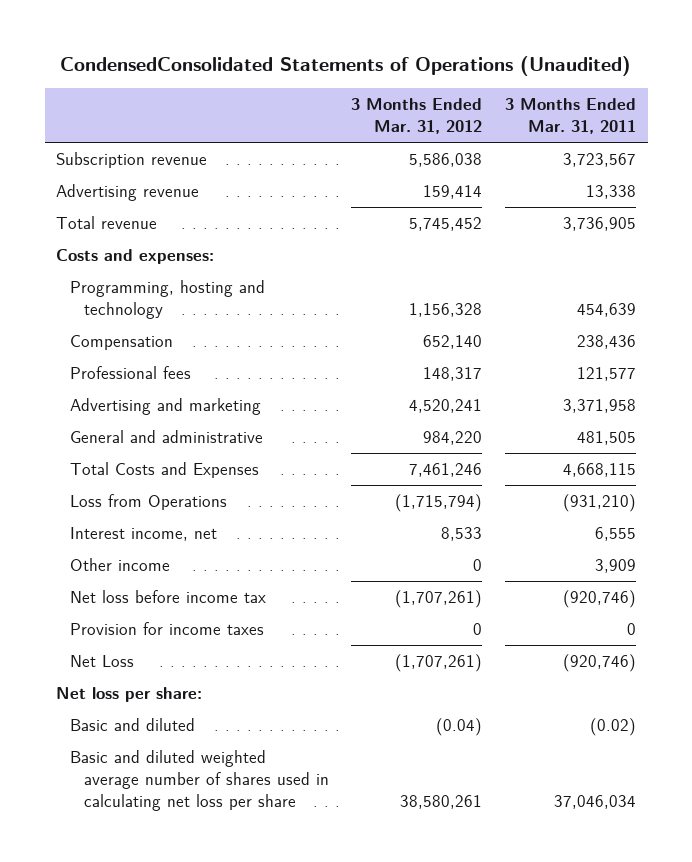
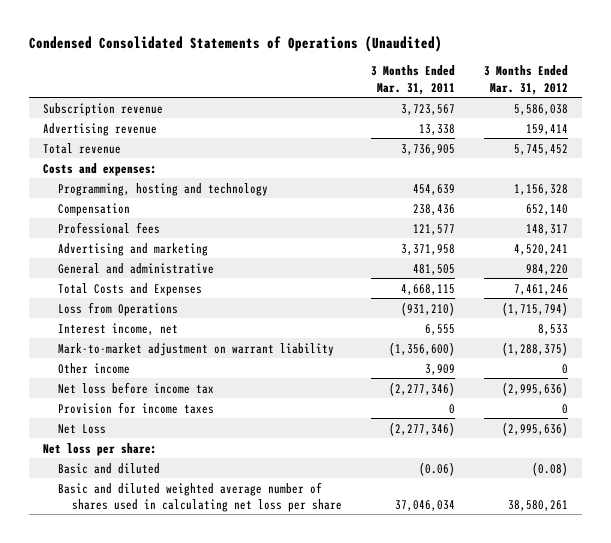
[60,56,632,77] CondensedConsolidated Statements of Operations (Unaudited) -> [28,36,442,53] Condensed Consolidated Statements of Operations (Unaudited)
none -> [57,342,334,356] Mark-to-market adjustment on warrant liability
[395,589,483,608] (1,707,261) -> [501,381,568,396] (2,995,636)
[563,589,637,608] (920,746) -> [388,381,455,396] (2,277,346)
[395,653,483,672] (1,707,261) -> [501,421,568,436] (2,995,636)
[563,653,637,672] (920,746) -> [388,421,455,436] (2,277,346)
[436,717,483,736] (0.04) -> [531,461,568,476] (0.08)
[590,717,637,736] (0.02) -> [418,461,455,476] (0.06)

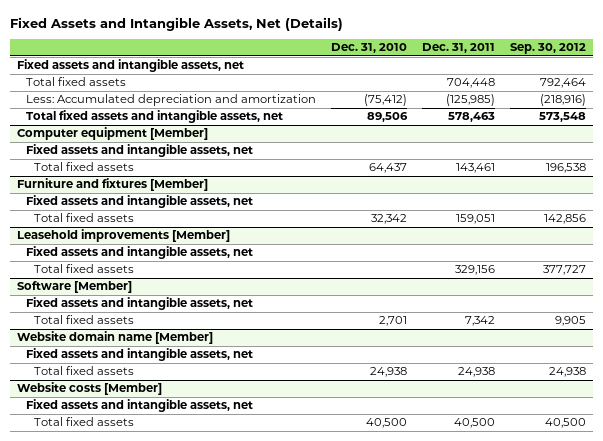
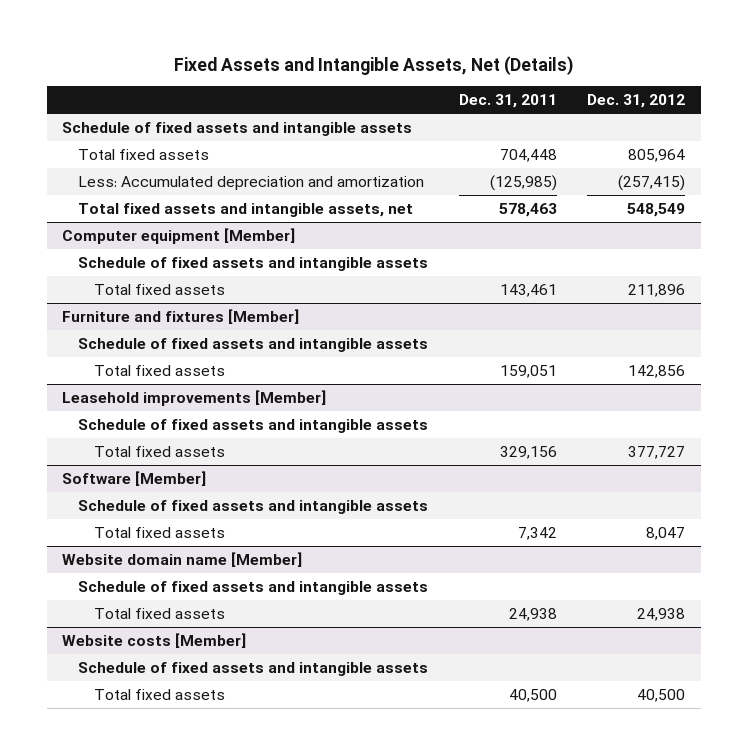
[330,43,407,54] Dec. 31, 2010 -> none
[509,43,586,55] Sep. 30, 2012 -> none
none -> [587,93,686,108] Dec. 31, 2012
[17,59,245,73] Fixed assets and intangible assets, net -> [62,122,413,137] Schedule of fixed assets and intangible assets
[25,144,253,158] Fixed assets and intangible assets, net -> [78,257,429,272] Schedule of fixed assets and intangible assets
[25,195,253,209] Fixed assets and intangible assets, net -> [78,338,429,353] Schedule of fixed assets and intangible assets
[25,246,253,260] Fixed assets and intangible assets, net -> [78,419,429,434] Schedule of fixed assets and intangible assets
[25,297,253,311] Fixed assets and intangible assets, net -> [78,500,429,515] Schedule of fixed assets and intangible assets
[25,348,253,362] Fixed assets and intangible assets, net -> [78,581,429,596] Schedule of fixed assets and intangible assets
[25,399,253,413] Fixed assets and intangible assets, net -> [78,662,429,677] Schedule of fixed assets and intangible assets

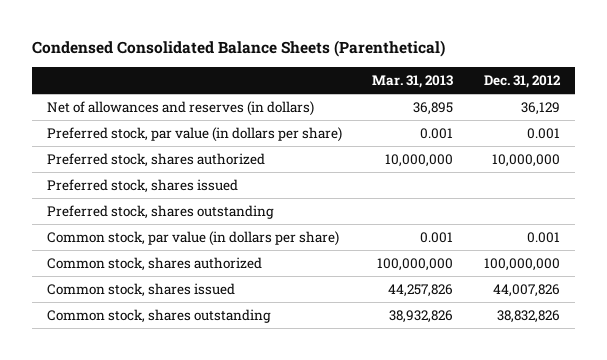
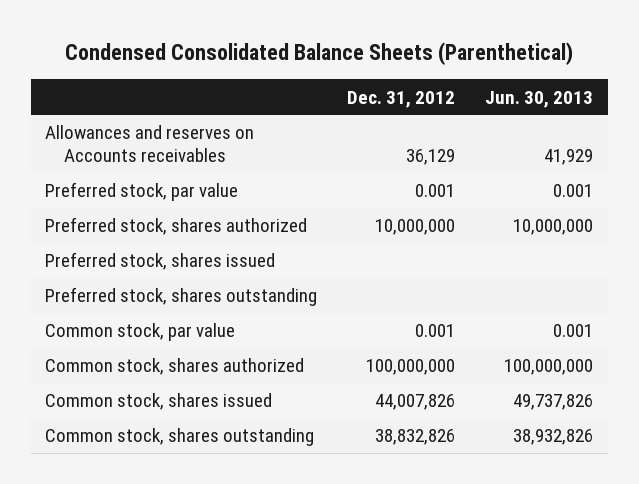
[372,74,454,88] Mar. 31, 2013 -> none
none -> [485,90,594,108] Jun. 30, 2013
[47,101,315,117] Net of allowances and reserves (in dollars) -> [45,125,255,163] Allowances and reserves on Accounts receivables
[47,127,343,143] Preferred stock, par value (in dollars per share) -> [45,182,239,202] Preferred stock, par value
[47,231,340,247] Common stock, par value (in dollars per share) -> [45,323,236,342] Common stock, par value

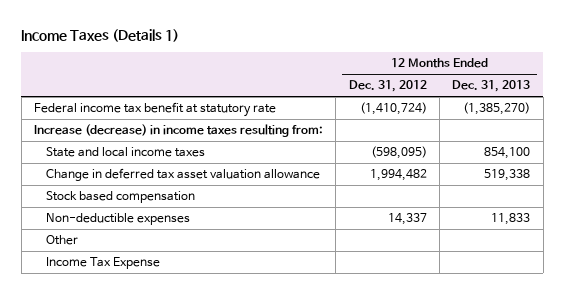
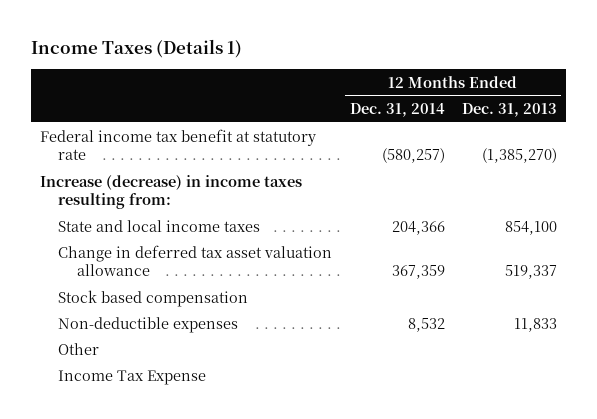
[348,80,427,93] Dec. 31, 2012 -> none
none -> [349,103,445,118] Dec. 31, 2014
[484,169,531,182] 519,338 -> [504,265,557,280] 519,337

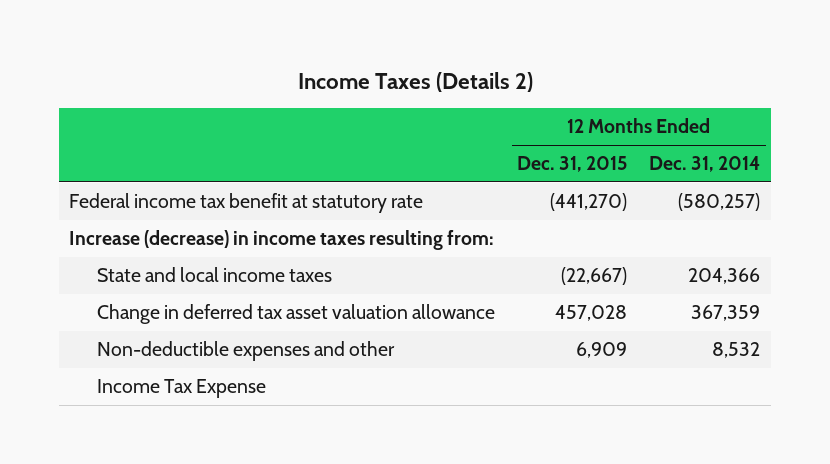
[31,39,243,59] Income Taxes (Details 1) -> [297,71,533,92] Income Taxes (Details 2)
[461,103,557,118] Dec. 31, 2013 -> none
none -> [517,156,628,173] Dec. 31, 2015
[58,289,249,307] Stock based compensation -> none
[58,342,100,355] Other -> none
[58,316,239,333] Non-deductible expenses -> [97,341,396,362] Non-deductible expenses and other

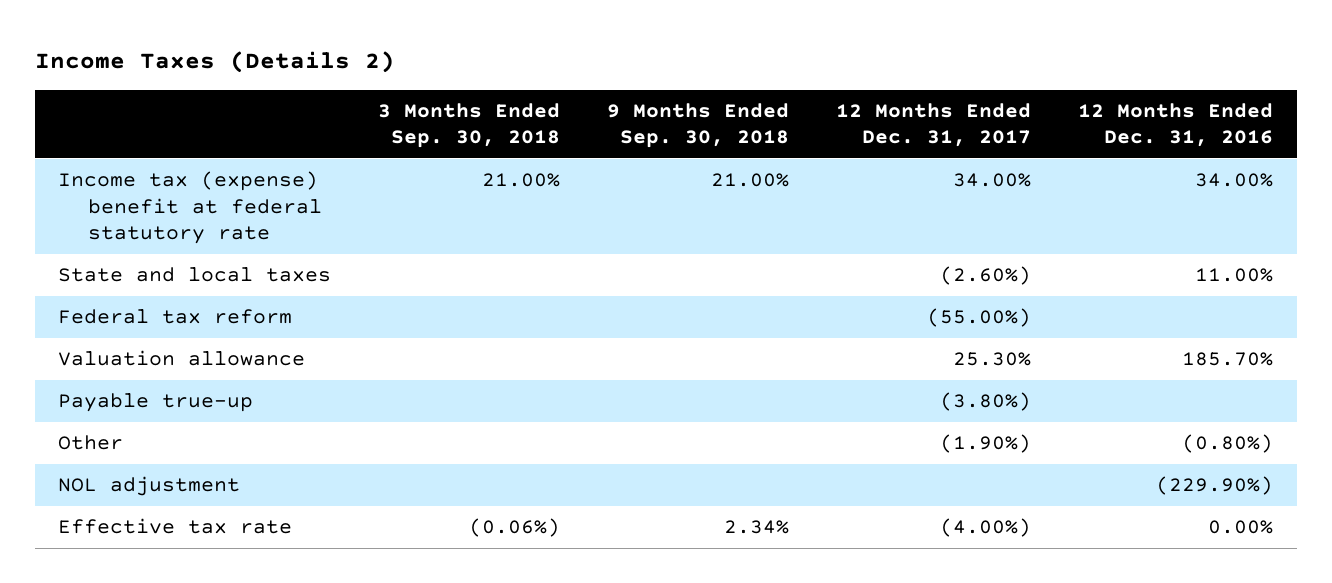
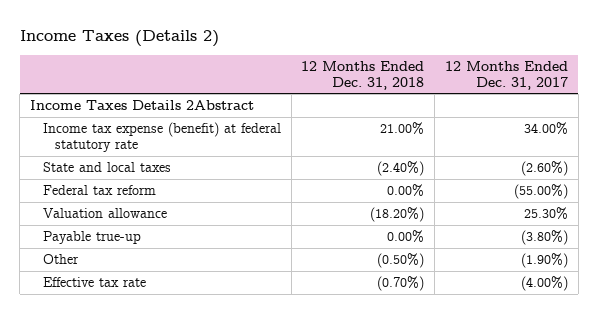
[378,102,561,149] 3 Months Ended Sep. 30, 2018 -> none
[607,102,790,149] 9 Months Ended Sep. 30, 2018 -> none
[1078,102,1274,148] 12 Months Ended Dec. 31, 2016 -> none
none -> [301,60,425,90] 12 Months Ended Dec. 31, 2018
none -> [30,100,255,111] Income Taxes Details 2Abstract
[58,171,322,245] Income tax (expense) benefit at federal statutory rate -> [42,122,281,153] Income tax expense (benefit) at federal statutory rate
[58,476,241,497] NOL adjustment -> none

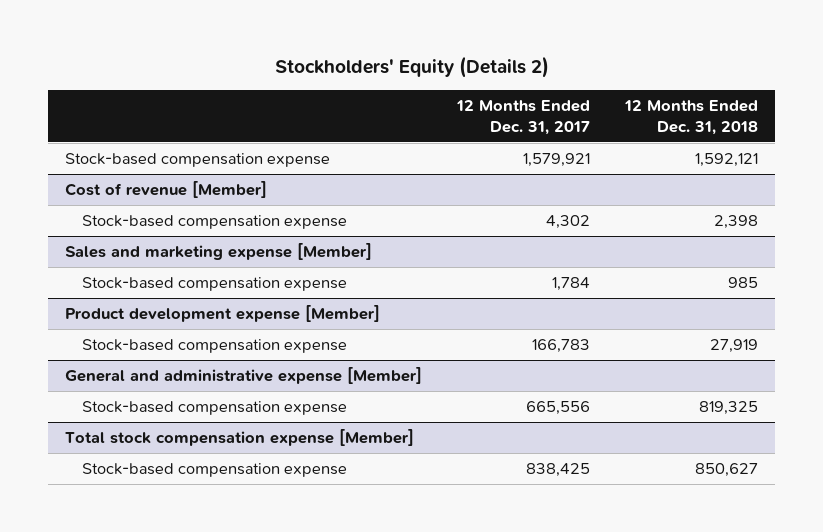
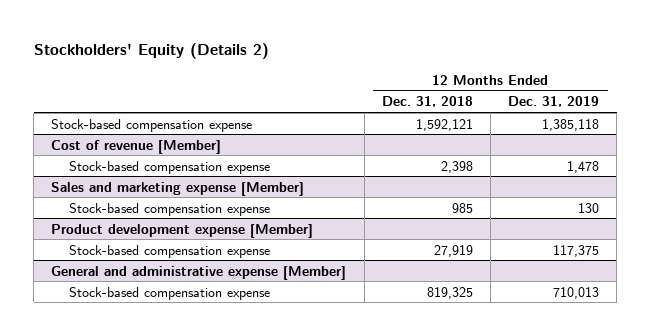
[456,99,591,135] 12 Months Ended Dec. 31, 2017 -> none
none -> [508,96,600,108] Dec. 31, 2019
[65,429,415,447] Total stock compensation expense [Member] -> none
[82,463,348,478] Stock-based compensation expense -> none

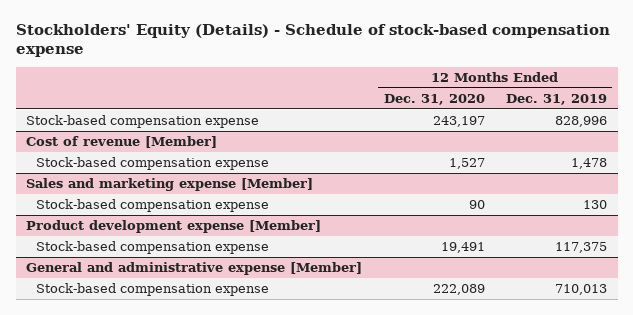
[33,43,269,60] Stockholders' Equity (Details 2) -> [15,23,610,58] Stockholders' Equity (Details) - Schedule of stock-based compensation expense
[381,96,473,108] Dec. 31, 2018 -> none
none -> [383,93,485,105] Dec. 31, 2020
[542,118,600,131] 1,385,118 -> [554,116,607,128] 828,996

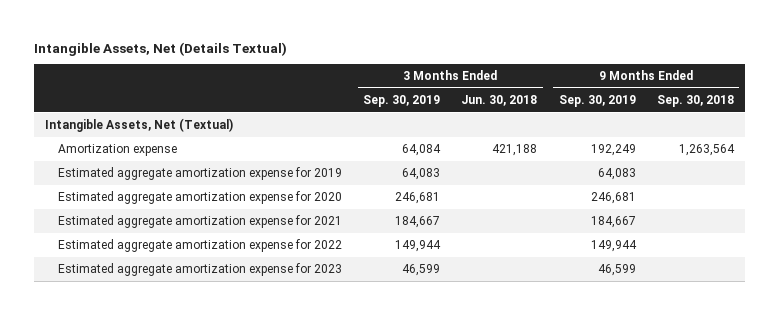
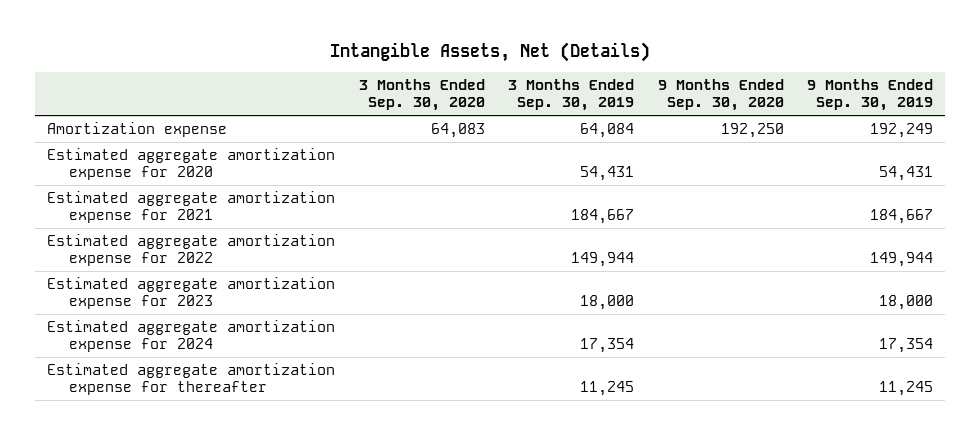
[34,41,288,56] Intangible Assets, Net (Details Textual) -> [330,42,651,63] Intangible Assets, Net (Details)
[461,94,538,106] Jun. 30, 2018 -> none
[656,94,734,107] Sep. 30, 2018 -> none
none -> [358,78,485,111] 3 Months Ended Sep. 30, 2020
none -> [657,78,784,111] 9 Months Ended Sep. 30, 2020
[45,117,234,132] Intangible Assets, Net (Textual) -> none
[57,190,342,204] Estimated aggregate amortization expense for 2020 -> none
[57,166,342,180] Estimated aggregate amortization expense for 2019 -> [46,148,335,181] Estimated aggregate amortization expense for 2020
[401,167,440,180] 64,083 -> [580,166,635,182] 54,431
[597,167,636,180] 64,083 -> [879,166,934,182] 54,431
[401,263,440,276] 46,599 -> [580,295,635,311] 18,000
[597,263,636,276] 46,599 -> [879,295,934,311] 18,000
none -> [46,320,335,353] Estimated aggregate amortization expense for 2024
none -> [46,363,335,396] Estimated aggregate amortization expense for thereafter

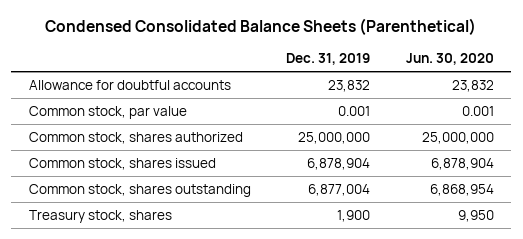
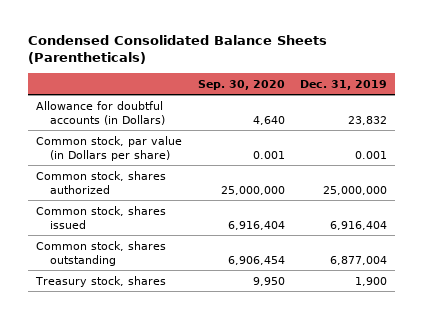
[45,18,477,36] Condensed Consolidated Balance Sheets (Parenthetical) -> [27,34,327,65] Condensed Consolidated Balance Sheets (Parentheticals)
[405,53,494,66] Jun. 30, 2020 -> none
none -> [197,79,285,90] Sep. 30, 2020
[28,79,231,90] Allowance for doubtful accounts -> [35,100,165,125] Allowance for doubtful accounts (in Dollars)
[28,105,187,119] Common stock, par value -> [35,135,182,161] Common stock, par value (in Dollars per share)
[307,157,371,170] 6,878,904 -> [330,220,388,230] 6,916,404

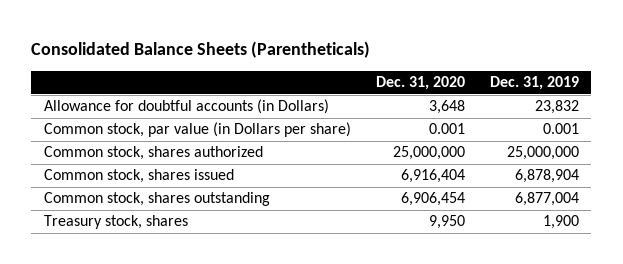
[27,34,327,65] Condensed Consolidated Balance Sheets (Parentheticals) -> [31,41,371,59] Consolidated Balance Sheets (Parentheticals)
[197,79,285,90] Sep. 30, 2020 -> none
none -> [375,76,465,91] Dec. 31, 2020
[330,220,388,230] 6,916,404 -> [514,169,579,184] 6,878,904

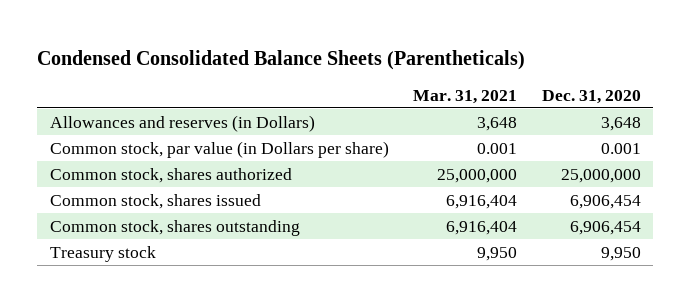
[31,41,371,59] Consolidated Balance Sheets (Parentheticals) -> [37,49,526,70] Condensed Consolidated Balance Sheets (Parentheticals)
[489,76,579,91] Dec. 31, 2019 -> none
none -> [413,89,518,104] Mar. 31, 2021
[43,99,329,115] Allowance for doubtful accounts (in Dollars) -> [49,114,315,132] Allowances and reserves (in Dollars)
[400,169,465,184] 6,916,404 -> [570,194,642,209] 6,906,454
[43,215,188,230] Treasury stock, shares -> [49,245,156,262] Treasury stock

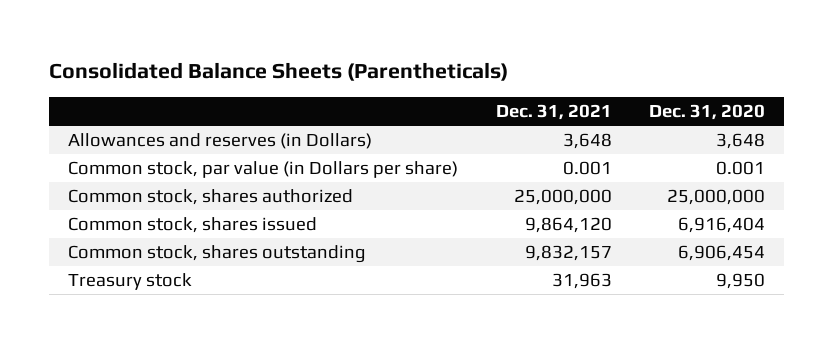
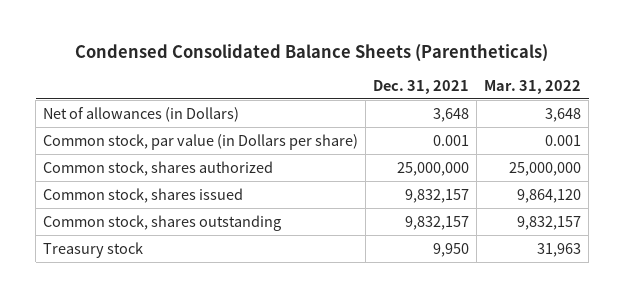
[49,62,509,82] Consolidated Balance Sheets (Parentheticals) -> [75,43,549,62] Condensed Consolidated Balance Sheets (Parentheticals)
[649,104,766,121] Dec. 31, 2020 -> none
none -> [484,79,582,94] Mar. 31, 2022
[68,133,373,150] Allowances and reserves (in Dollars) -> [43,106,240,122] Net of allowances (in Dollars)
[524,217,612,234] 9,864,120 -> [405,188,470,203] 9,832,157
[551,273,612,290] 31,963 -> [433,242,470,257] 9,950

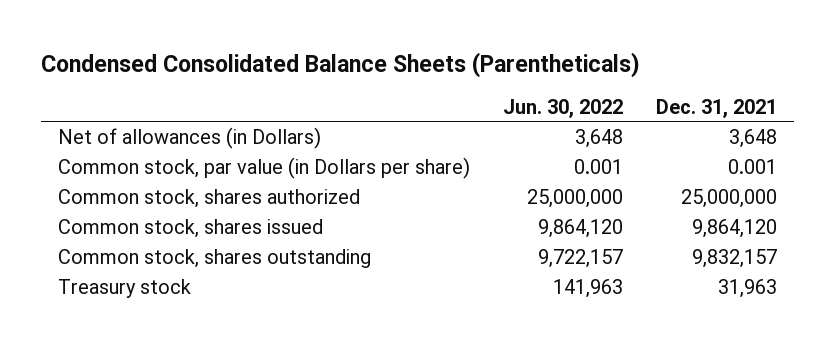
[484,79,582,94] Mar. 31, 2022 -> none
none -> [502,98,623,118] Jun. 30, 2022
[405,188,470,203] 9,832,157 -> [692,219,778,239] 9,864,120
[433,242,470,257] 9,950 -> [718,279,778,299] 31,963

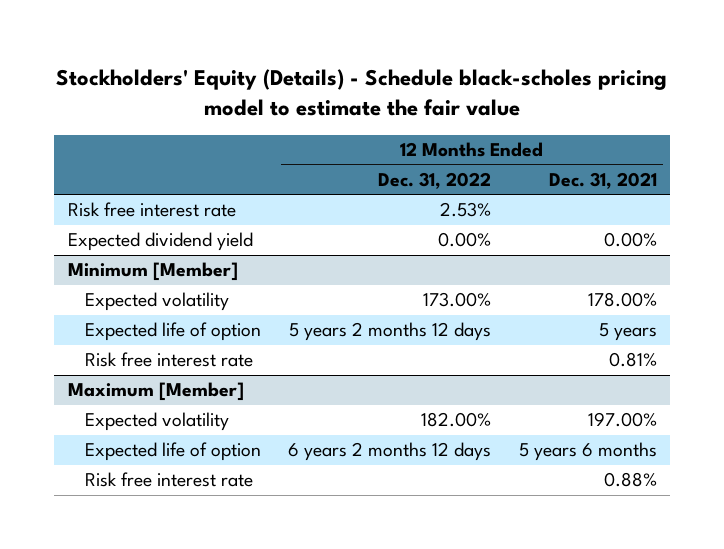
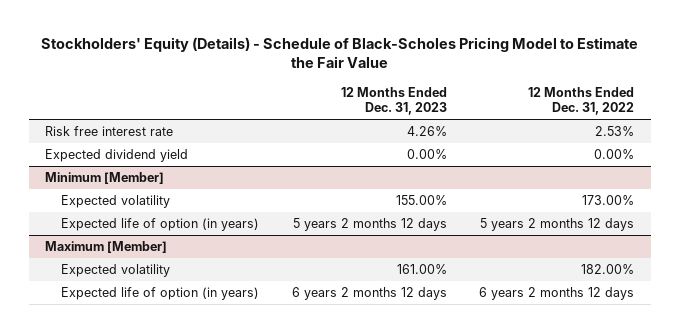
[56,68,668,117] Stockholders' Equity (Details) - Schedule black-scholes pricing model to estimate the fair value -> [40,36,638,69] Stockholders' Equity (Details) - Schedule of Black-Scholes Pricing Model to Estimate the Fair Value
[548,172,657,190] Dec. 31, 2021 -> none
none -> [340,86,447,116] 12 Months Ended Dec. 31, 2023
[84,352,253,368] Risk free interest rate -> none
[84,322,261,342] Expected life of option -> [60,218,259,232] Expected life of option (in years)
[84,472,253,488] Risk free interest rate -> none
[84,442,261,462] Expected life of option -> [60,287,259,301] Expected life of option (in years)

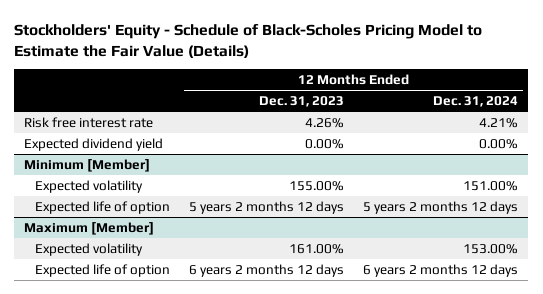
[40,36,638,69] Stockholders' Equity (Details) - Schedule of Black-Scholes Pricing Model to Estimate the Fair Value -> [14,24,483,58] Stockholders' Equity - Schedule of Black-Scholes Pricing Model to Estimate the Fair Value (Details)
[528,86,635,116] 12 Months Ended Dec. 31, 2022 -> none
none -> [433,96,519,108] Dec. 31, 2024
[60,218,259,232] Expected life of option (in years) -> [34,200,170,214] Expected life of option
[60,287,259,301] Expected life of option (in years) -> [34,263,170,277] Expected life of option

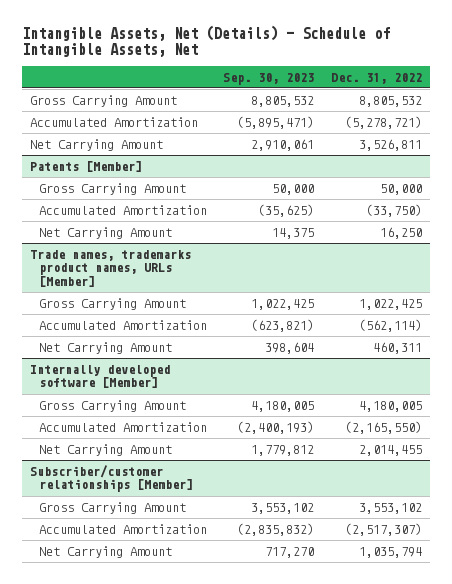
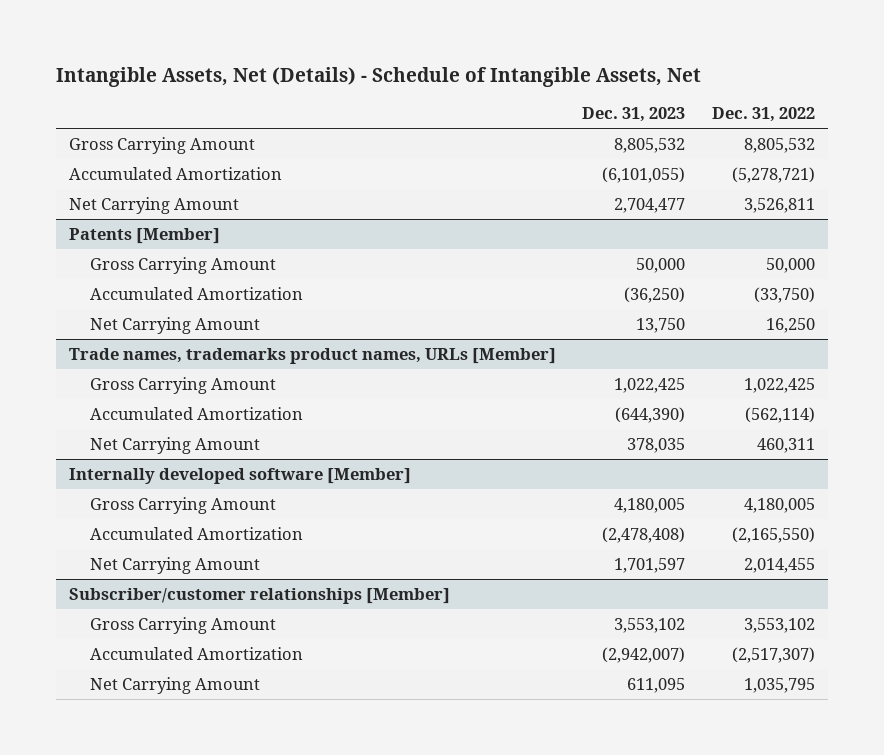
[223,72,315,85] Sep. 30, 2023 -> none
none -> [582,107,686,123] Dec. 31, 2023
[359,546,423,558] 1,035,794 -> [743,678,815,694] 1,035,795

